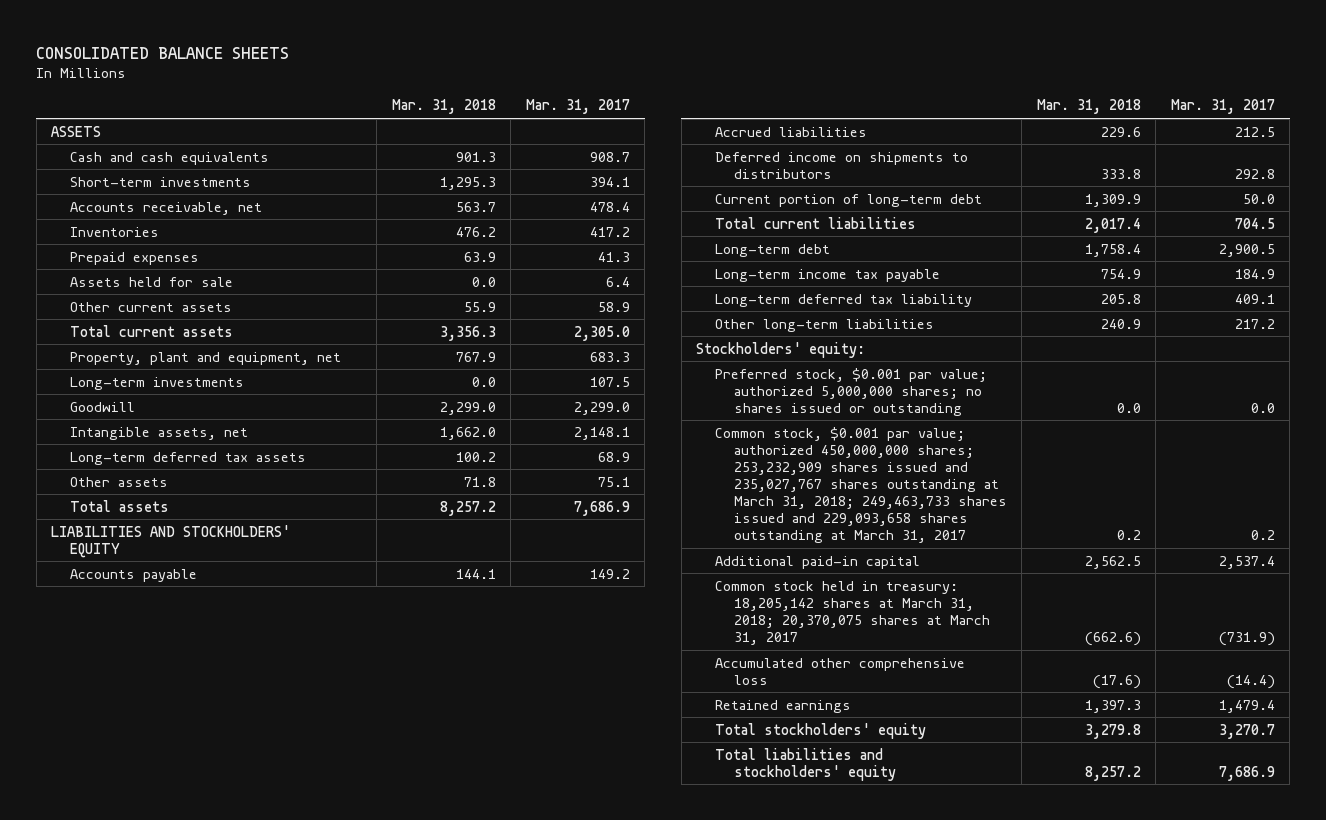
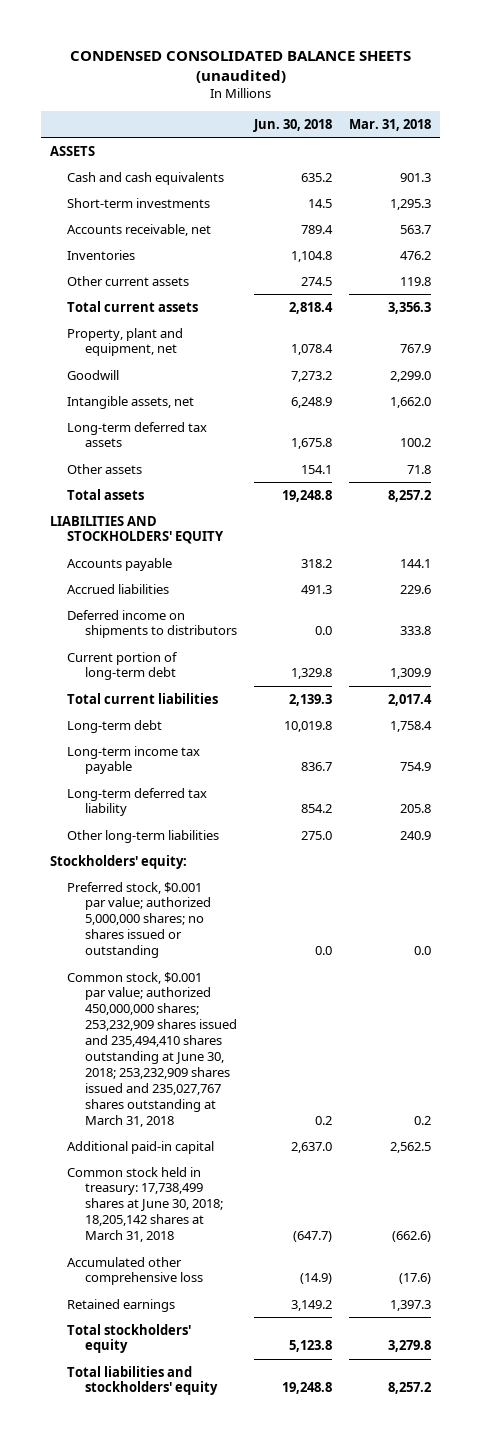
[36,46,290,59] CONSOLIDATED BALANCE SHEETS -> [69,51,411,84] CONDENSED CONSOLIDATED BALANCE SHEETS (unaudited)
[525,99,630,115] Mar. 31, 2017 -> none
none -> [253,118,333,132] Jun. 30, 2018
[70,251,200,265] Prepaid expenses -> none
[70,276,234,287] Assets held for sale -> none
[463,301,496,312] 55.9 -> [400,276,432,286] 119.8
[70,376,245,390] Long-term investments -> none
[714,426,1007,544] Common stock, $0.001 par value; authorized 450,000,000 shares; 253,232,909 shares issued and 235,027,767 shares outstanding at March 31, 2018; 249,463,733 shares issued and 229,093,658 shares outstanding at March 31, 2017 -> [67,971,237,1127] Common stock, $0.001 par value; authorized 450,000,000 shares; 253,232,909 shares issued and 235,494,410 shares outstanding at June 30, 2018; 253,232,909 shares issued and 235,027,767 shares outstanding at March 31, 2018
[714,580,990,645] Common stock held in treasury: 18,205,142 shares at March 31, 2018; 20,370,075 shares at March 31, 2017 -> [67,1166,223,1243] Common stock held in treasury: 17,738,499 shares at June 30, 2018; 18,205,142 shares at March 31, 2018

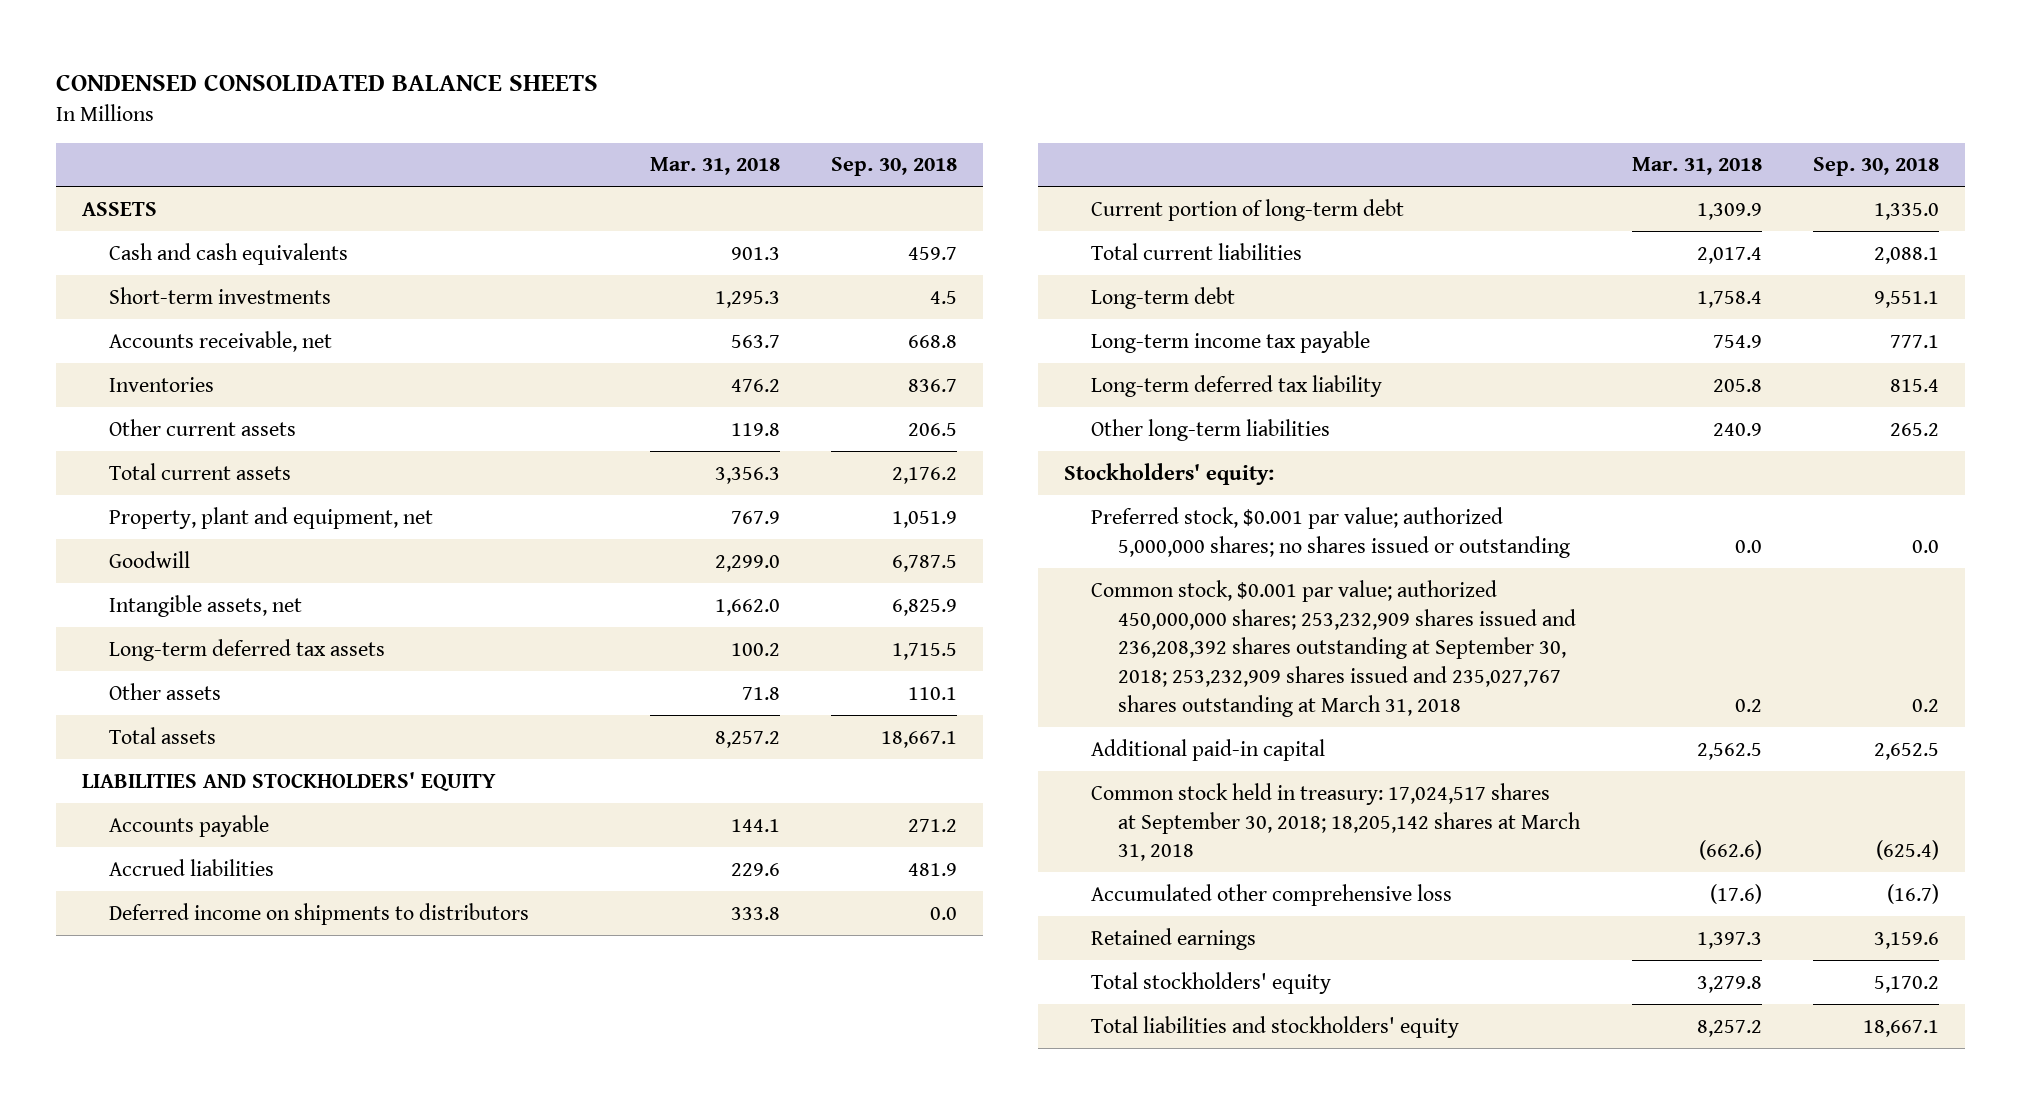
[69,51,411,84] CONDENSED CONSOLIDATED BALANCE SHEETS (unaudited) -> [56,73,599,91] CONDENSED CONSOLIDATED BALANCE SHEETS
[253,118,333,132] Jun. 30, 2018 -> none
none -> [831,157,958,177] Sep. 30, 2018
[67,971,237,1127] Common stock, $0.001 par value; authorized 450,000,000 shares; 253,232,909 shares issued and 235,494,410 shares outstanding at June 30, 2018; 253,232,909 shares issued and 235,027,767 shares outstanding at March 31, 2018 -> [1091,579,1577,717] Common stock, $0.001 par value; authorized 450,000,000 shares; 253,232,909 shares issued and 236,208,392 shares outstanding at September 30, 2018; 253,232,909 shares issued and 235,027,767 shares outstanding at March 31, 2018
[67,1166,223,1243] Common stock held in treasury: 17,738,499 shares at June 30, 2018; 18,205,142 shares at March 31, 2018 -> [1091,782,1582,862] Common stock held in treasury: 17,024,517 shares at September 30, 2018; 18,205,142 shares at March 31, 2018

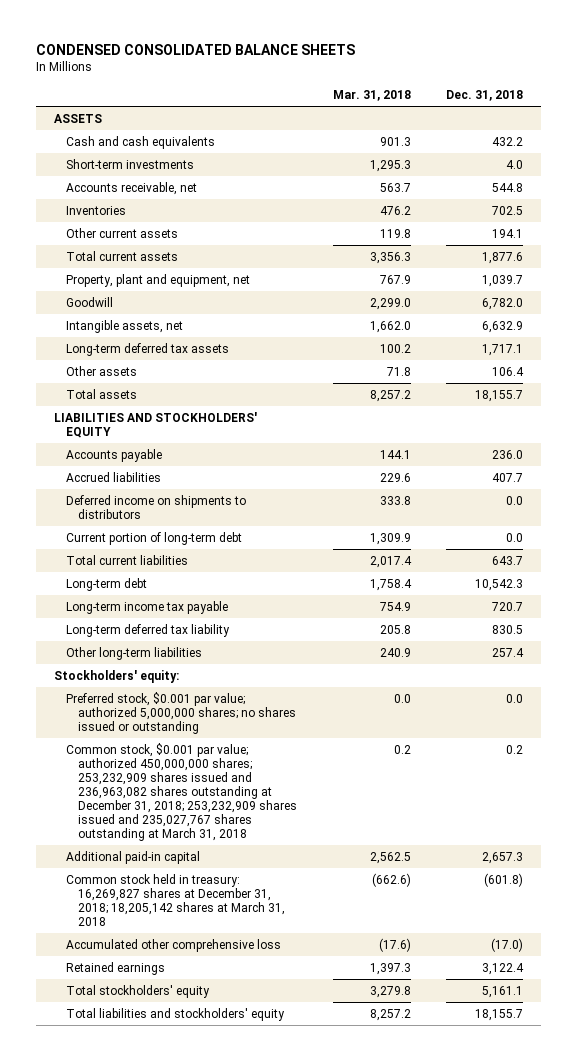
[831,157,958,177] Sep. 30, 2018 -> none
none -> [446,90,524,102] Dec. 31, 2018
[1091,579,1577,717] Common stock, $0.001 par value; authorized 450,000,000 shares; 253,232,909 shares issued and 236,208,392 shares outstanding at September 30, 2018; 253,232,909 shares issued and 235,027,767 shares outstanding at March 31, 2018 -> [66,742,298,841] Common stock, $0.001 par value; authorized 450,000,000 shares; 253,232,909 shares issued and 236,963,082 shares outstanding at December 31, 2018; 253,232,909 shares issued and 235,027,767 shares outstanding at March 31, 2018
[1091,782,1582,862] Common stock held in treasury: 17,024,517 shares at September 30, 2018; 18,205,142 shares at March 31, 2018 -> [66,873,286,926] Common stock held in treasury: 16,269,827 shares at December 31, 2018; 18,205,142 shares at March 31, 2018

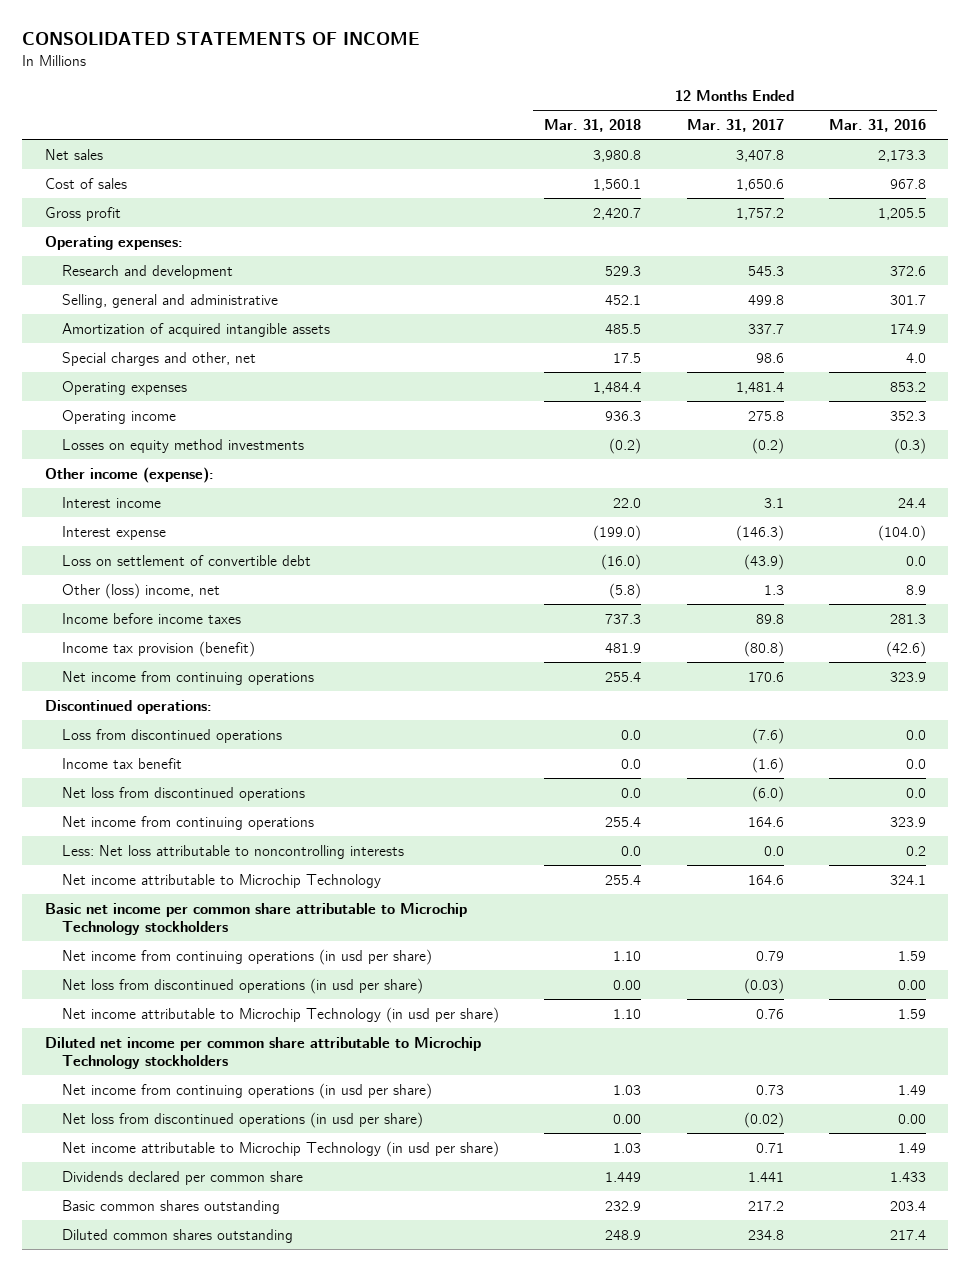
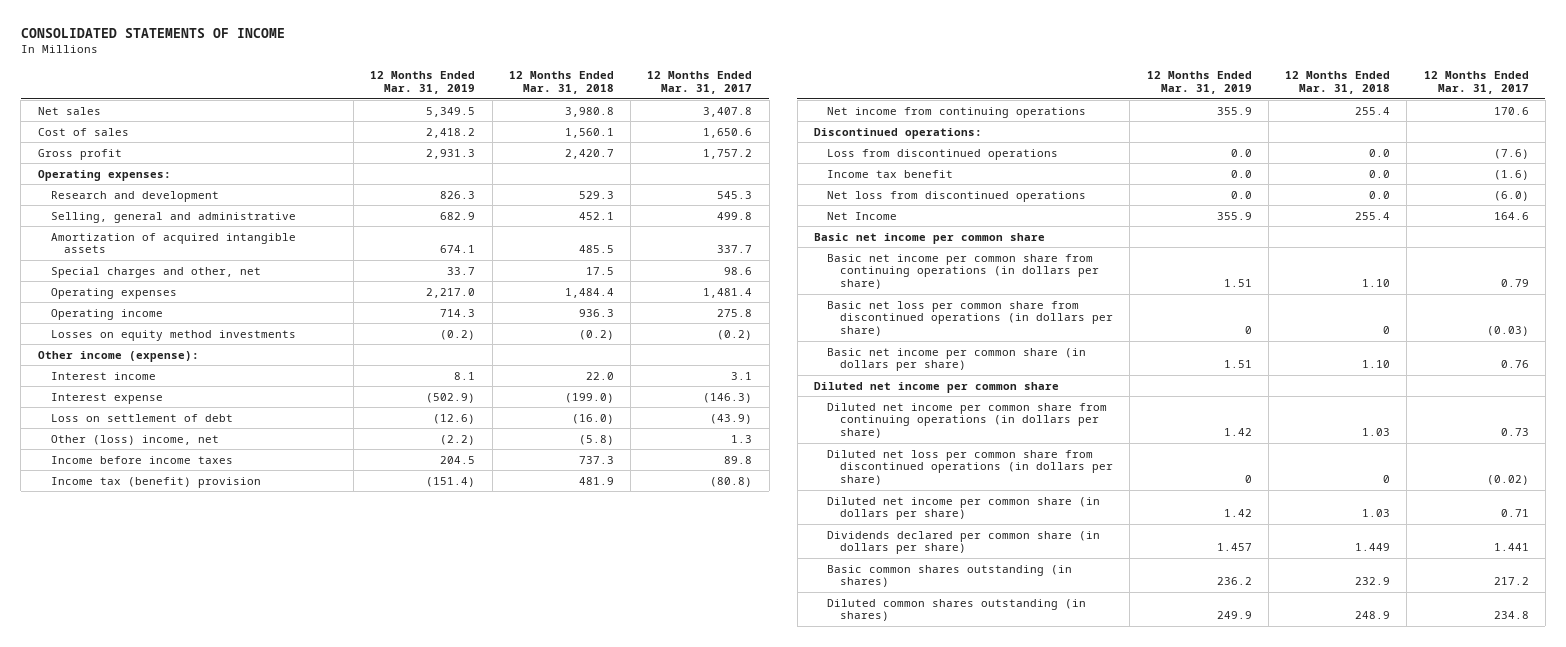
[828,118,926,132] Mar. 31, 2016 -> none
none -> [370,71,476,95] 12 Months Ended Mar. 31, 2019
[62,554,312,566] Loss on settlement of convertible debt -> [50,413,233,422] Loss on settlement of debt
[62,640,256,657] Income tax provision (benefit) -> [50,476,261,488] Income tax (benefit) provision
[62,815,315,830] Net income from continuing operations -> none
[62,844,405,859] Less: Net loss attributable to noncontrolling interests -> none
[62,873,382,888] Net income attributable to Microchip Technology -> [827,211,898,220] Net Income
[44,902,467,935] Basic net income per common share attributable to Microchip Technology stockholders -> [813,232,1045,244] Basic net income per common share
[62,948,433,965] Net income from continuing operations (in usd per share) -> [827,253,1100,290] Basic net income per common share from continuing operations (in dollars per share)
[62,977,424,994] Net loss from discontinued operations (in usd per share) -> [827,300,1114,337] Basic net loss per common share from discontinued operations (in dollars per share)
[613,979,642,990] 0.00 -> [1383,326,1391,335] 0
[62,1006,500,1023] Net income attributable to Microchip Technology (in usd per share) -> [827,347,1087,372] Basic net income per common share (in dollars per share)
[44,1036,481,1069] Diluted net income per common share attributable to Microchip Technology stockholders -> [813,381,1059,393] Diluted net income per common share
[62,1082,433,1099] Net income from continuing operations (in usd per share) -> [827,402,1108,439] Diluted net income per common share from continuing operations (in dollars per share)
[62,1111,424,1128] Net loss from discontinued operations (in usd per share) -> [827,449,1114,486] Diluted net loss per common share from discontinued operations (in dollars per share)
[613,1113,642,1124] 0.00 -> [1383,475,1391,484] 0
[62,1140,500,1157] Net income attributable to Microchip Technology (in usd per share) -> [827,496,1101,521] Diluted net income per common share (in dollars per share)
[62,1170,304,1185] Dividends declared per common share -> [827,530,1101,555] Dividends declared per common share (in dollars per share)
[62,1199,281,1214] Basic common shares outstanding -> [827,564,1073,588] Basic common shares outstanding (in shares)
[62,1228,294,1243] Diluted common shares outstanding -> [827,598,1087,622] Diluted common shares outstanding (in shares)

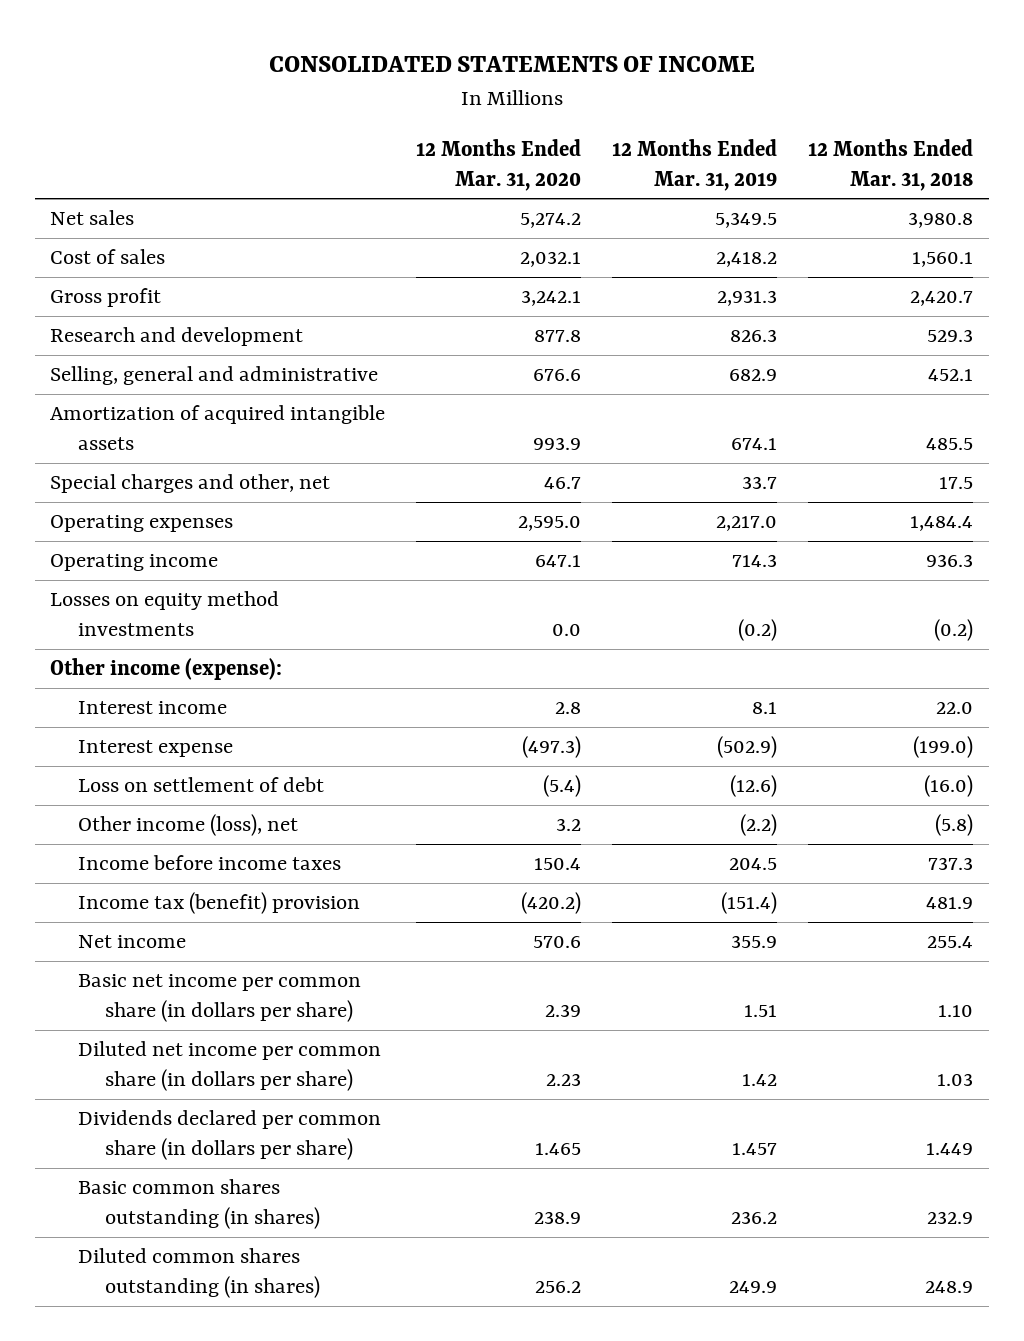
[647,71,753,95] 12 Months Ended Mar. 31, 2017 -> none
none -> [416,138,582,191] 12 Months Ended Mar. 31, 2020
[37,169,171,181] Operating expenses: -> none
[50,434,219,445] Other (loss) income, net -> [77,814,298,837] Other income (loss), net
[827,106,1087,118] Net income from continuing operations -> none
[813,127,982,139] Discontinued operations: -> none
[827,148,1059,160] Loss from discontinued operations -> none
[827,169,954,178] Income tax benefit -> none
[827,190,1087,202] Net loss from discontinued operations -> none
[813,232,1045,244] Basic net income per common share -> none
[827,253,1100,290] Basic net income per common share from continuing operations (in dollars per share) -> none
[827,300,1114,337] Basic net loss per common share from discontinued operations (in dollars per share) -> none
[827,211,898,220] Net Income -> [77,935,186,949] Net income
[813,381,1059,393] Diluted net income per common share -> none
[827,402,1108,439] Diluted net income per common share from continuing operations (in dollars per share) -> none
[827,449,1114,486] Diluted net loss per common share from discontinued operations (in dollars per share) -> none

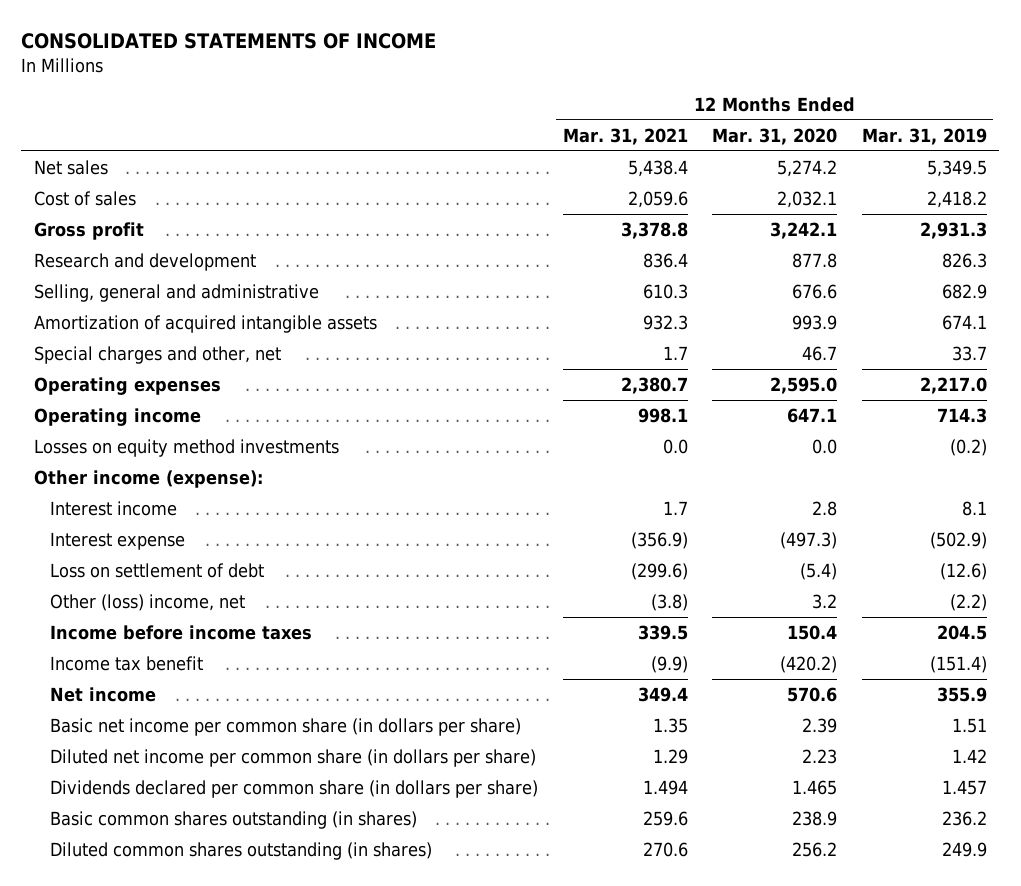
[808,138,974,191] 12 Months Ended Mar. 31, 2018 -> none
none -> [562,127,688,145] Mar. 31, 2021
[77,814,298,837] Other income (loss), net -> [49,593,245,611] Other (loss) income, net
[77,892,360,915] Income tax (benefit) provision -> [49,655,203,671] Income tax benefit

